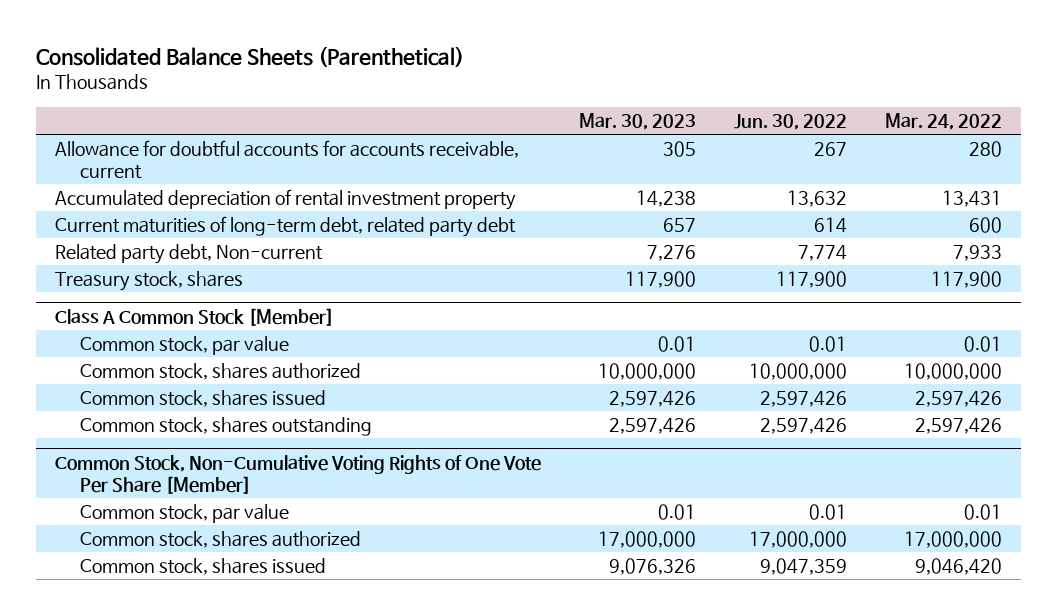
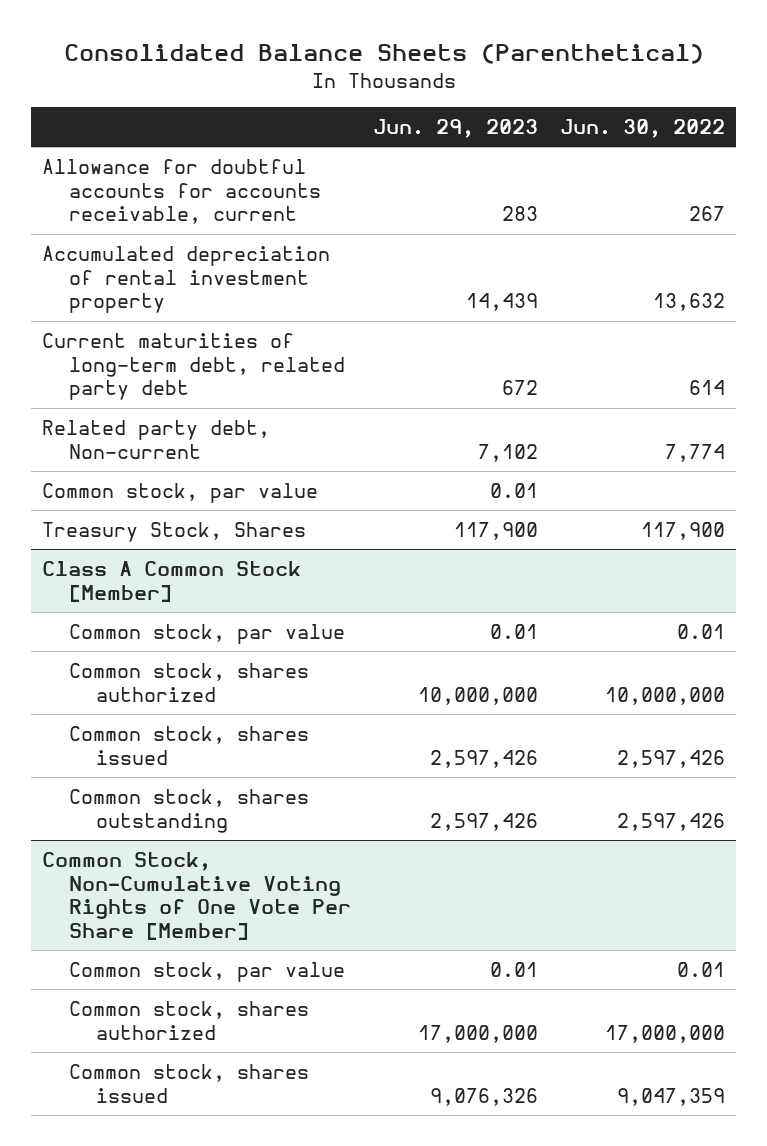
[579,112,697,130] Mar. 30, 2023 -> none
[885,112,1003,130] Mar. 24, 2022 -> none
none -> [373,118,539,138] Jun. 29, 2023
none -> [42,482,319,503] Common stock, par value
[54,271,243,292] Treasury stock, shares -> [42,521,307,542] Treasury Stock, Shares

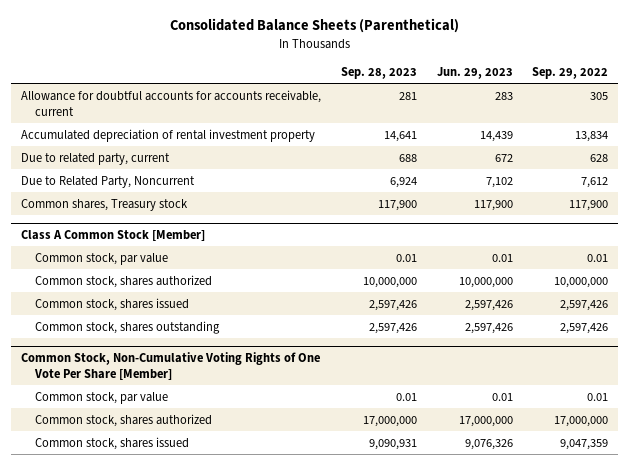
[559,118,725,138] Jun. 30, 2022 -> none
none -> [340,67,417,80] Sep. 28, 2023
none -> [532,67,609,80] Sep. 29, 2022
[42,482,319,503] Common stock, par value -> none
[42,332,346,401] Current maturities of long-term debt, related party debt -> [20,152,170,165] Due to related party, current
[42,419,271,459] Related party debt, Non-current -> [20,175,195,188] Due to Related Party, Noncurrent
[42,521,307,542] Treasury Stock, Shares -> [20,198,188,211] Common shares, Treasury stock

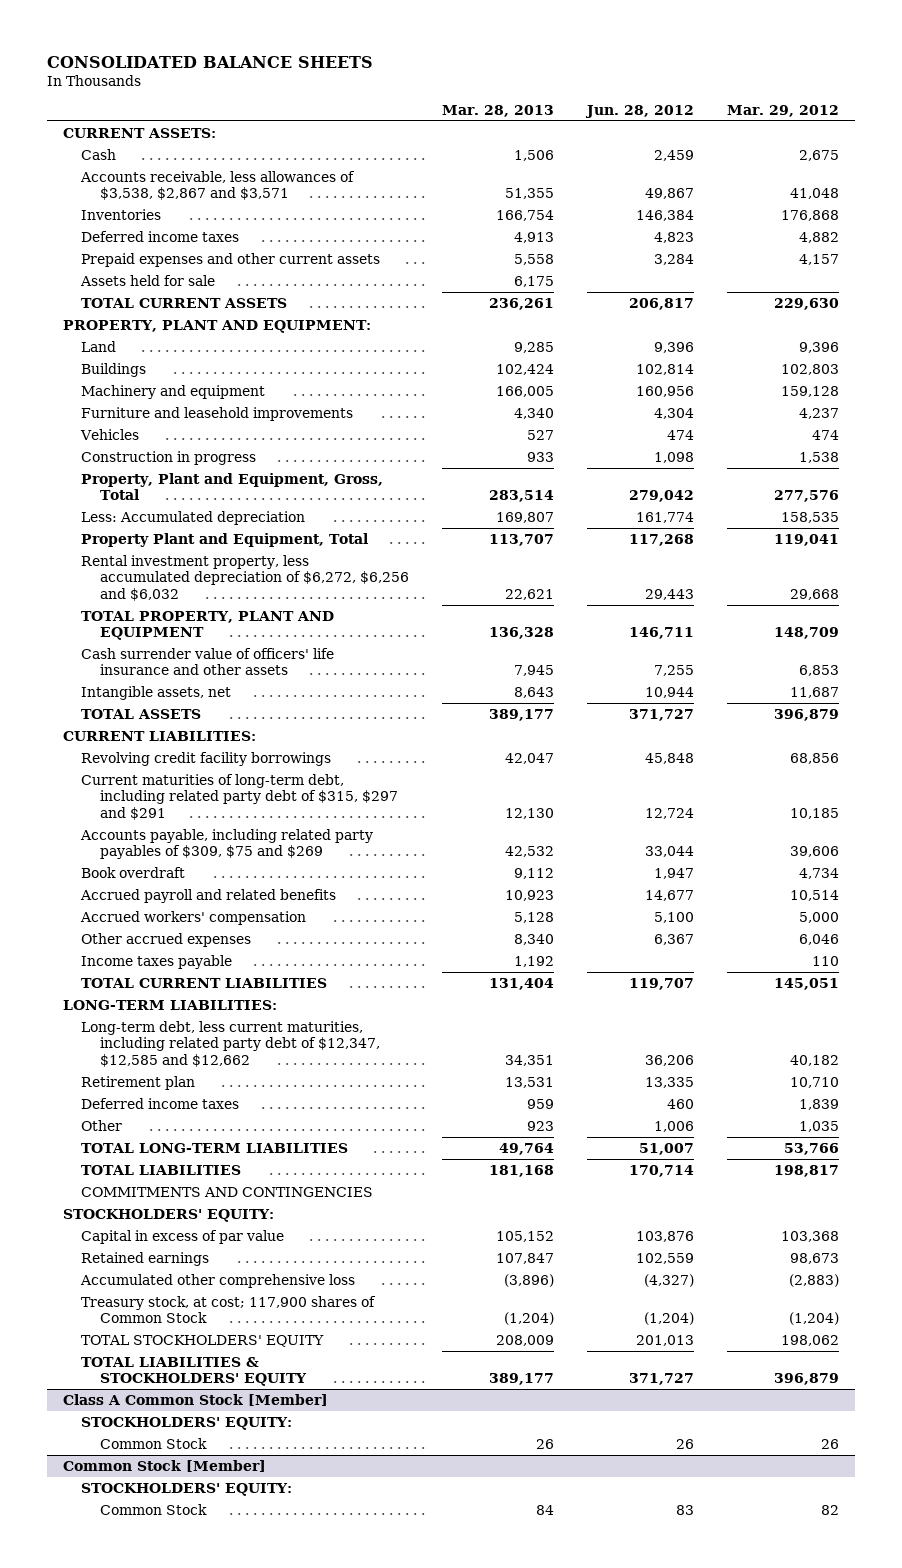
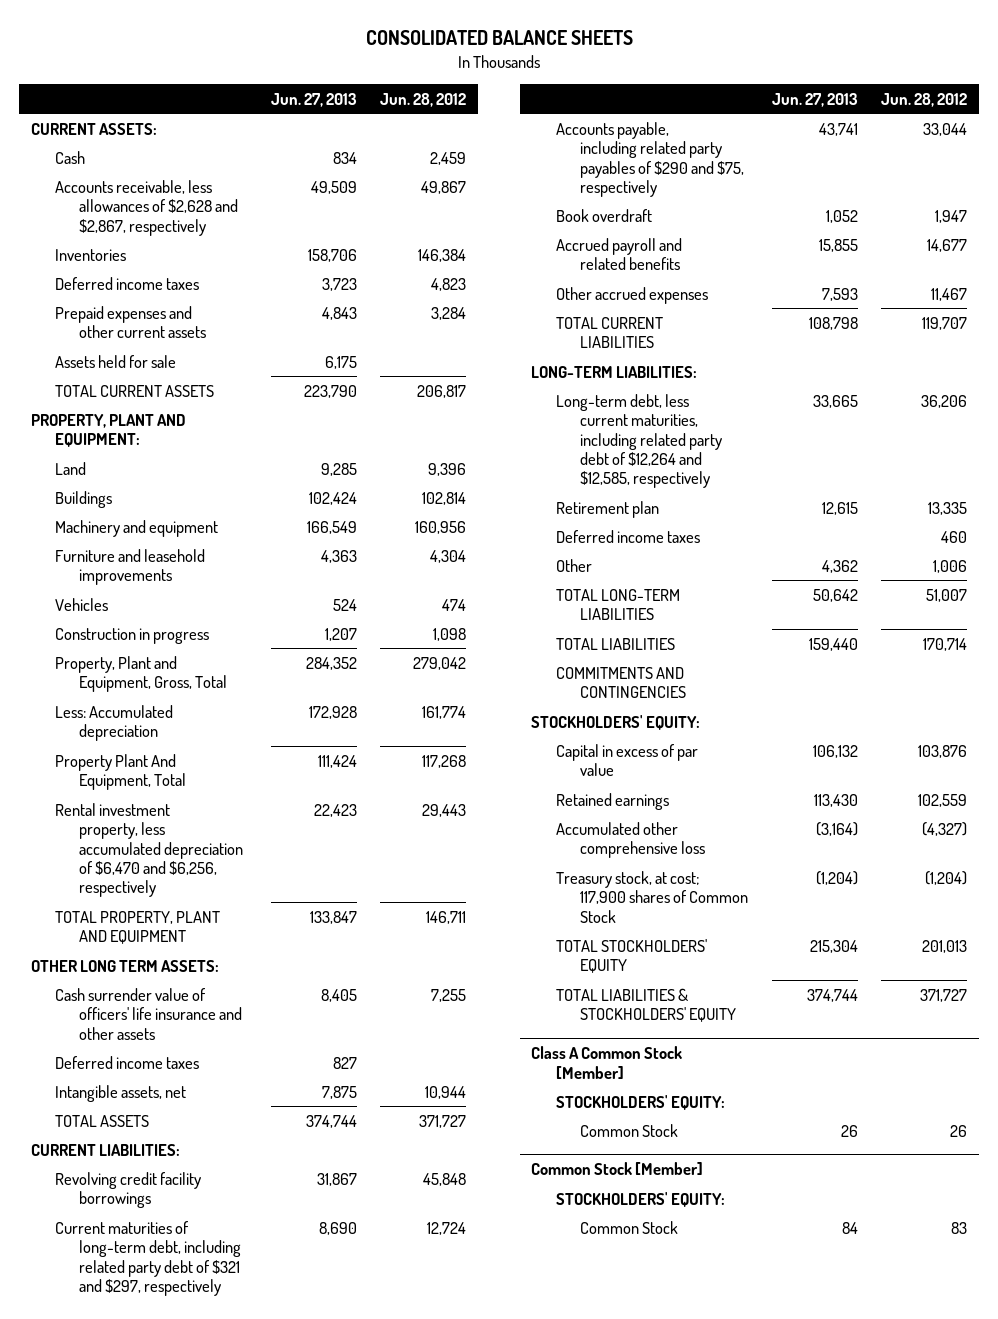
[441,104,554,117] Mar. 28, 2013 -> none
[726,104,839,117] Mar. 29, 2012 -> none
none -> [270,93,357,108] Jun. 27, 2013
[80,170,356,201] Accounts receivable, less allowances of $3,538, $2,867 and $3,571 -> [55,179,239,236] Accounts receivable, less allowances of $2,628 and $2,867, respectively
[81,532,369,547] Property Plant and Equipment, Total -> [55,753,187,791] Property Plant And Equipment, Total
[81,554,409,602] Rental investment property, less accumulated depreciation of $6,272, $6,256 and $6,032 -> [55,802,244,898] Rental investment property, less accumulated depreciation of $6,470 and $6,256, respectively
none -> [30,959,219,972] OTHER LONG TERM ASSETS:
none -> [55,1055,200,1069] Deferred income taxes
[81,773,398,821] Current maturities of long-term debt, including related party debt of $315, $297 and $291 -> [55,1220,242,1297] Current maturities of long-term debt, including related party debt of $321 and $297, respectively
[80,828,374,860] Accounts payable, including related party payables of $309, $75 and $269 -> [555,121,745,198] Accounts payable, including related party payables of $290 and $75, respectively
[80,910,307,925] Accrued workers' compensation -> none
[81,954,233,969] Income taxes payable -> none
[653,933,694,945] 6,367 -> [931,287,968,301] 11,467
[81,1020,380,1068] Long-term debt, less current maturities, including related party debt of $12,347, $12,585 and $12,662 -> [555,393,723,489] Long-term debt, less current maturities, including related party debt of $12,264 and $12,585, respectively

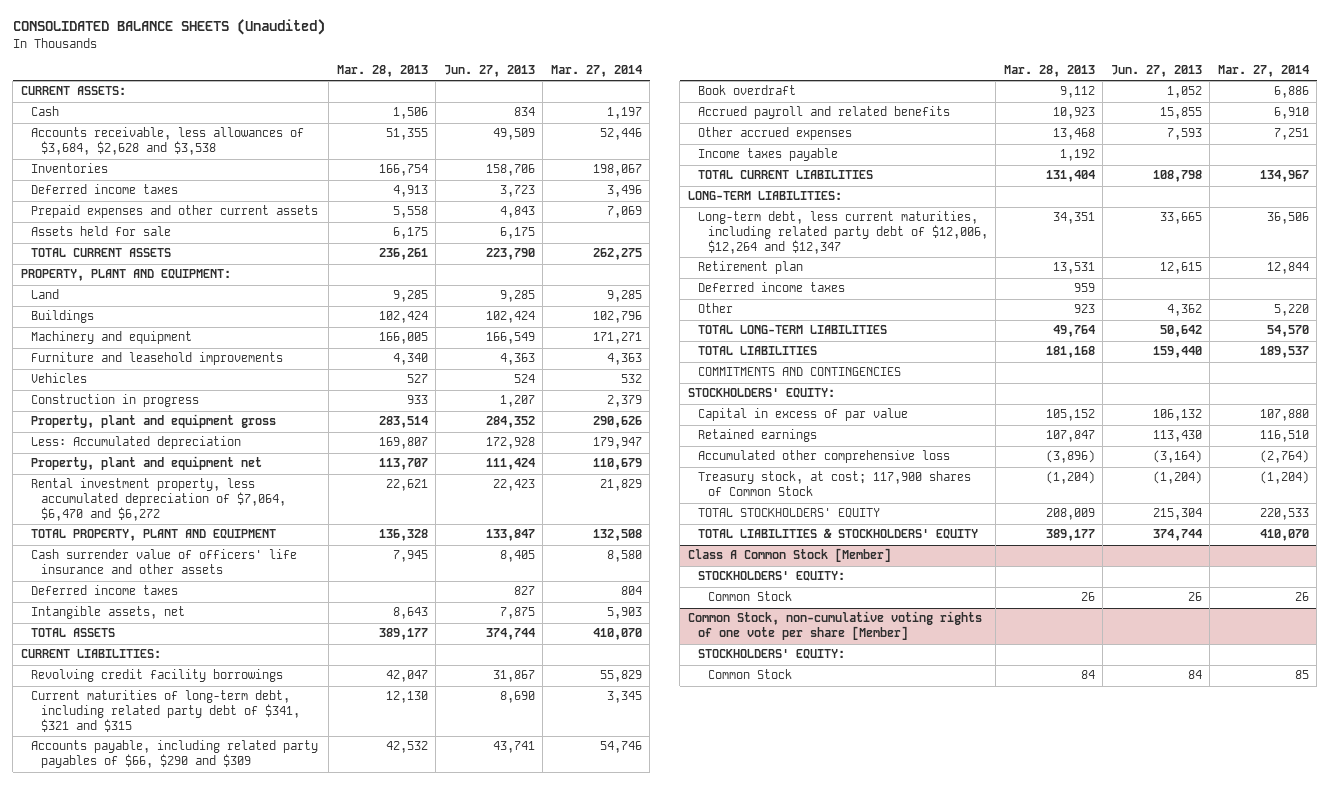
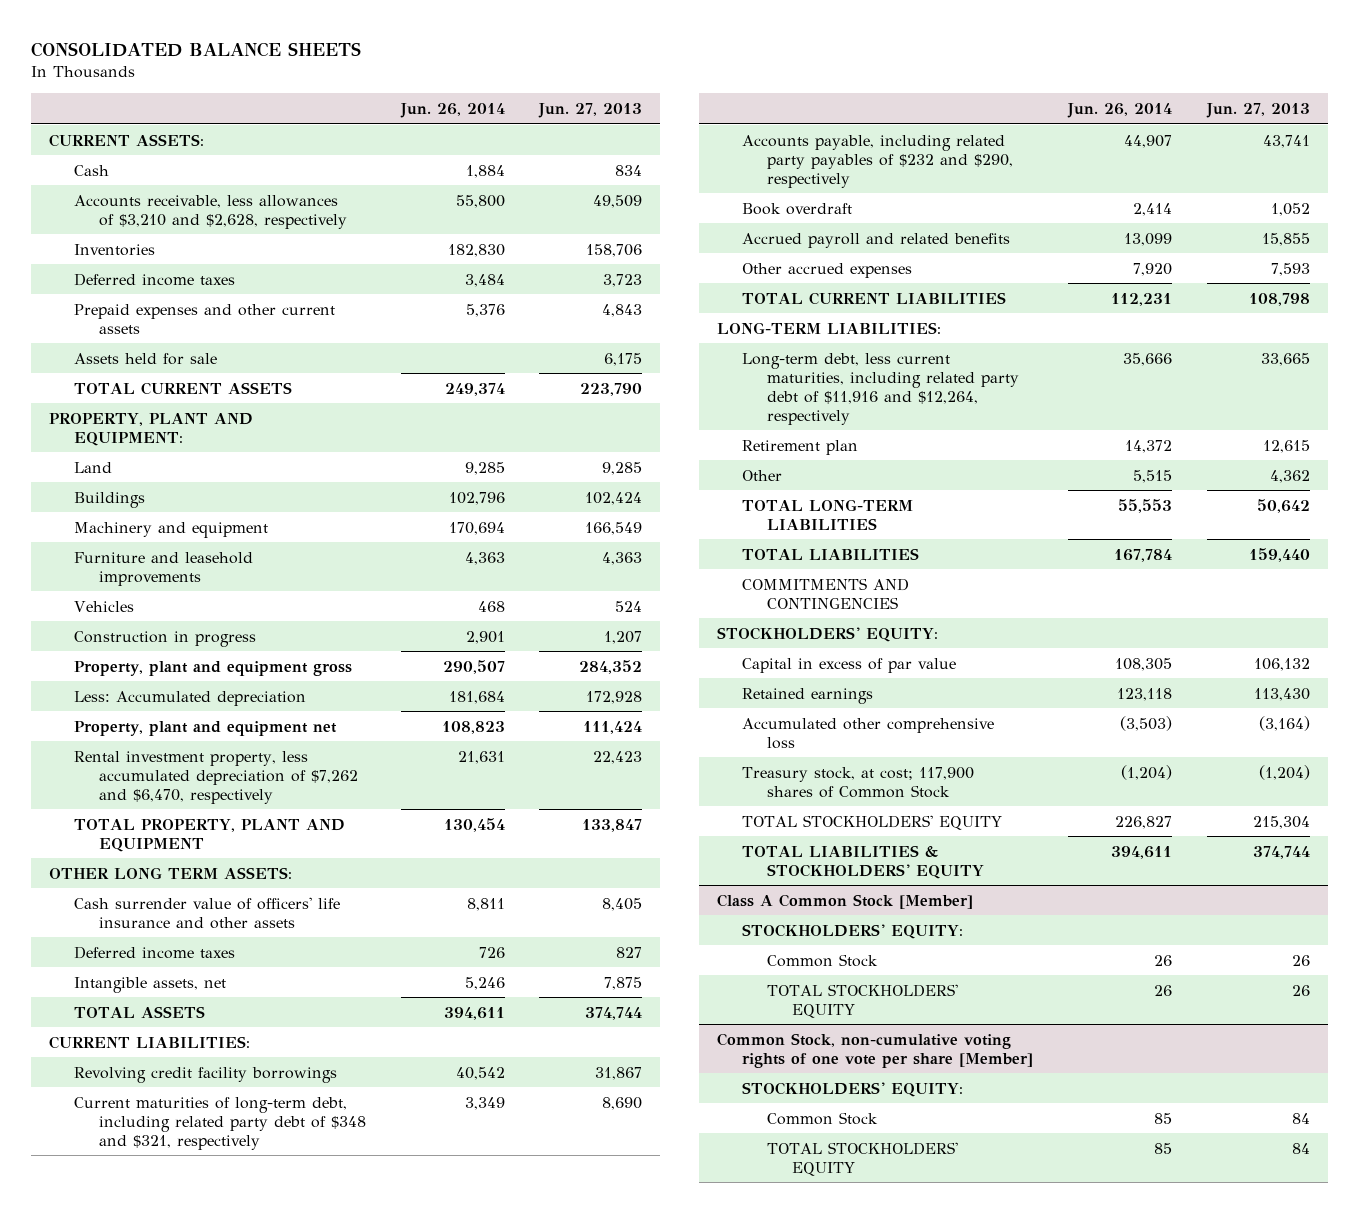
[12,19,325,36] CONSOLIDATED BALANCE SHEETS (Unaudited) -> [31,41,362,57] CONSOLIDATED BALANCE SHEETS
[336,65,428,78] Mar. 28, 2013 -> none
[550,65,642,78] Mar. 27, 2014 -> none
none -> [399,102,505,118] Jun. 26, 2014
[30,127,304,156] Accounts receivable, less allowances of $3,684, $2,628 and $3,538 -> [73,194,347,229] Accounts receivable, less allowances of $3,210 and $2,628, respectively
[30,478,286,522] Rental investment property, less accumulated depreciation of $7,064, $6,470 and $6,272 -> [73,750,358,804] Rental investment property, less accumulated depreciation of $7,262 and $6,470, respectively
none -> [48,866,292,879] OTHER LONG TERM ASSETS:
[30,690,300,733] Current maturities of long-term debt, including related party debt of $341, $321 and $315 -> [73,1096,366,1150] Current maturities of long-term debt, including related party debt of $348 and $321, respectively
[30,740,318,769] Accounts payable, including related party payables of $66, $290 and $309 -> [741,134,1013,188] Accounts payable, including related party payables of $232 and $290, respectively
[697,148,838,162] Income taxes payable -> none
[697,211,988,255] Long-term debt, less current maturities, including related party debt of $12,006, $12,264 and $12,347 -> [741,352,1019,425] Long-term debt, less current maturities, including related party debt of $11,916 and $12,264, respectively
[697,282,845,293] Deferred income taxes -> none
none -> [766,983,958,1018] TOTAL STOCKHOLDERS' EQUITY
none -> [766,1141,958,1176] TOTAL STOCKHOLDERS' EQUITY

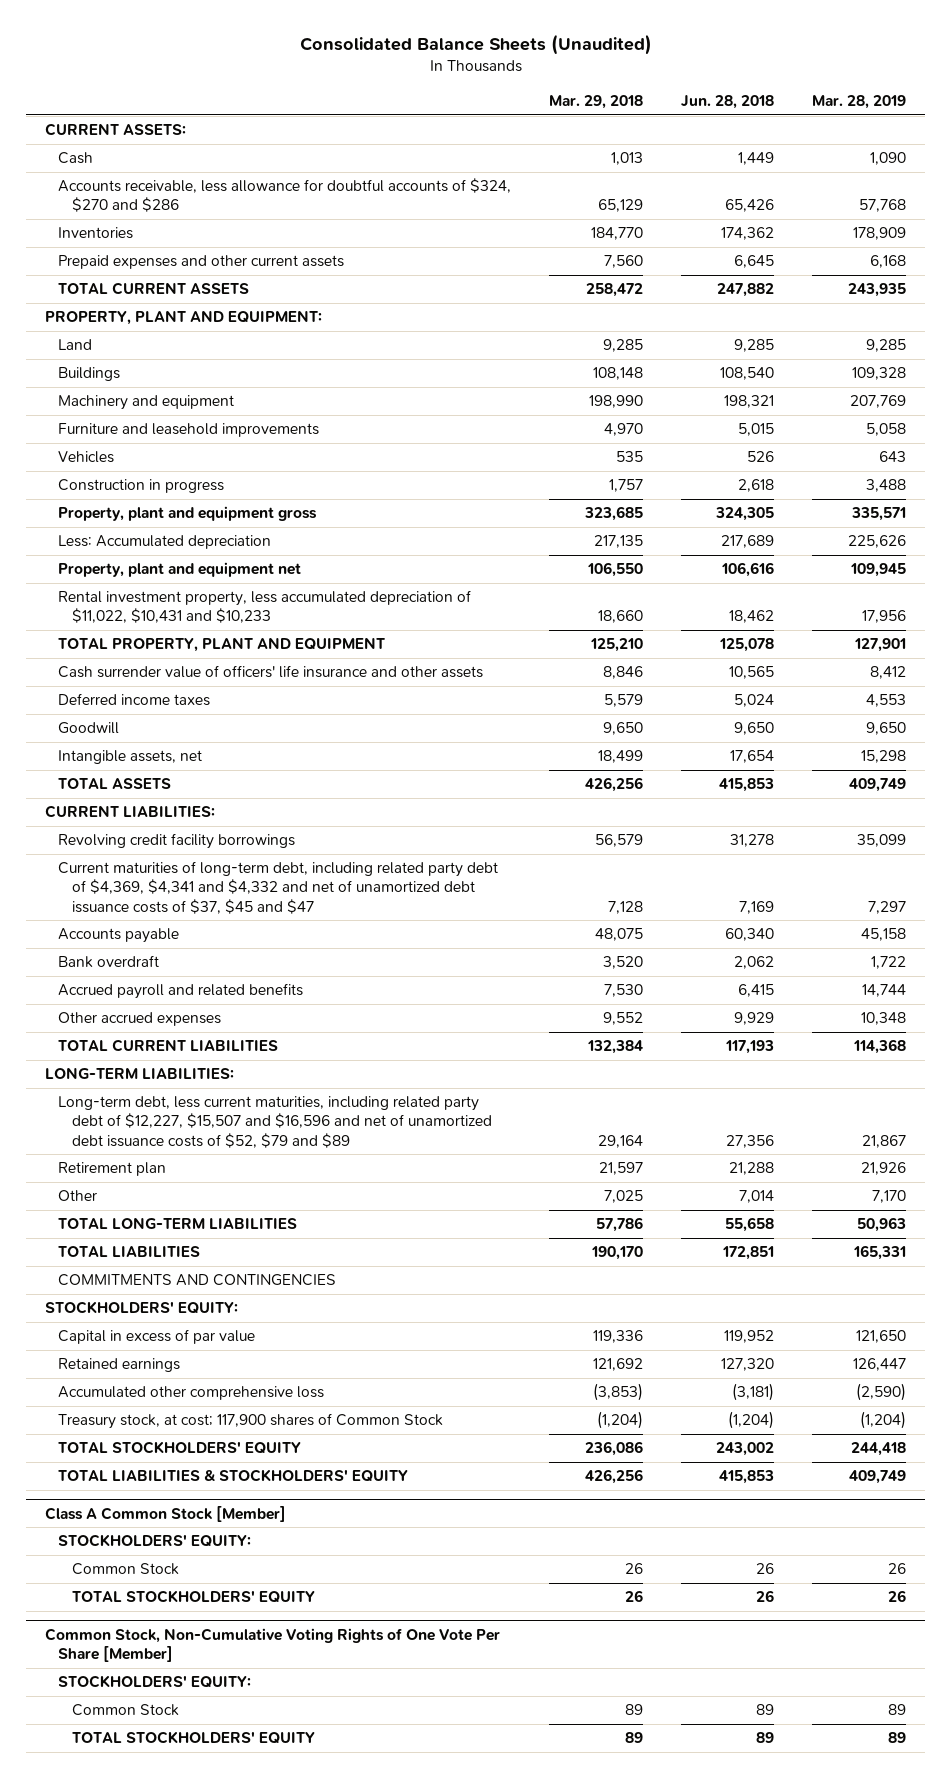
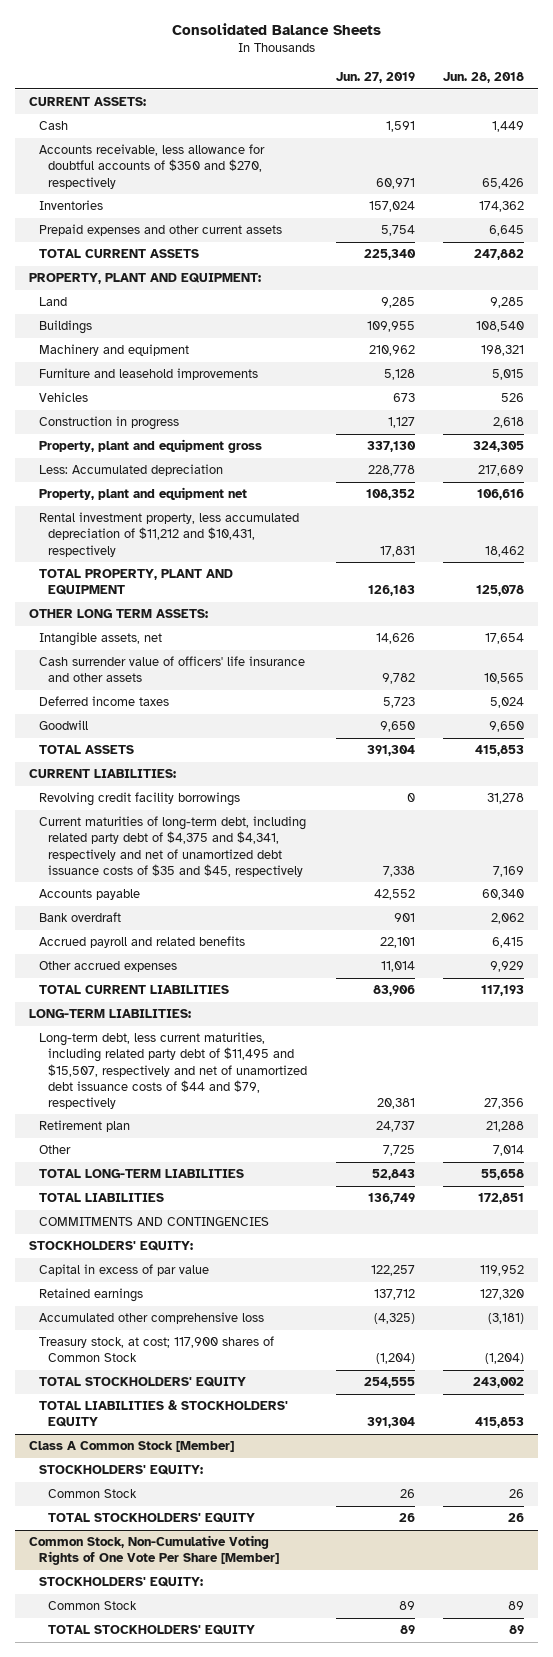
[299,34,652,56] Consolidated Balance Sheets (Unaudited) -> [171,22,381,35] Consolidated Balance Sheets
[549,95,644,110] Mar. 29, 2018 -> none
[812,95,907,110] Mar. 28, 2019 -> none
none -> [335,72,415,84] Jun. 27, 2019
[58,178,512,213] Accounts receivable, less allowance for doubtful accounts of $324, $270 and $286 -> [38,144,265,189] Accounts receivable, less allowance for doubtful accounts of $350 and $270, respectively
[58,590,472,624] Rental investment property, less accumulated depreciation of $11,022, $10,431 and $10,233 -> [38,512,299,557] Rental investment property, less accumulated depreciation of $11,212 and $10,431, respectively
none -> [28,609,208,619] OTHER LONG TERM ASSETS:
[58,750,203,765] Intangible assets, net -> [38,632,162,647] Intangible assets, net
[58,861,499,914] Current maturities of long-term debt, including related party debt of $4,369, $4,341 and $4,332 and net of unamortized debt issuance costs of $37, $45 and $47 -> [38,816,306,877] Current maturities of long-term debt, including related party debt of $4,375 and $4,341, respectively and net of unamortized debt issuance costs of $35 and $45, respectively
[58,1096,493,1148] Long-term debt, less current maturities, including related party debt of $12,227, $15,507 and $16,596 and net of unamortized debt issuance costs of $52, $79 and $89 -> [38,1032,308,1109] Long-term debt, less current maturities, including related party debt of $11,495 and $15,507, respectively and net of unamortized debt issuance costs of $44 and $79, respectively

